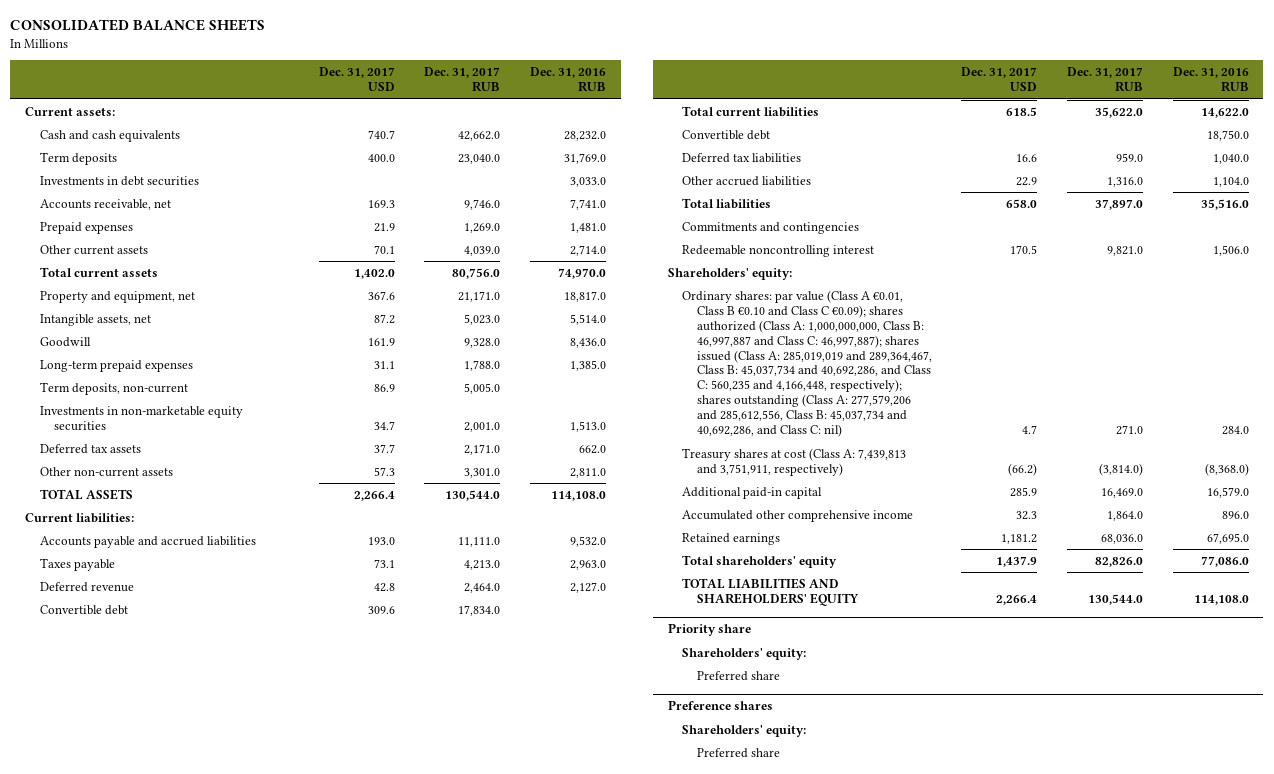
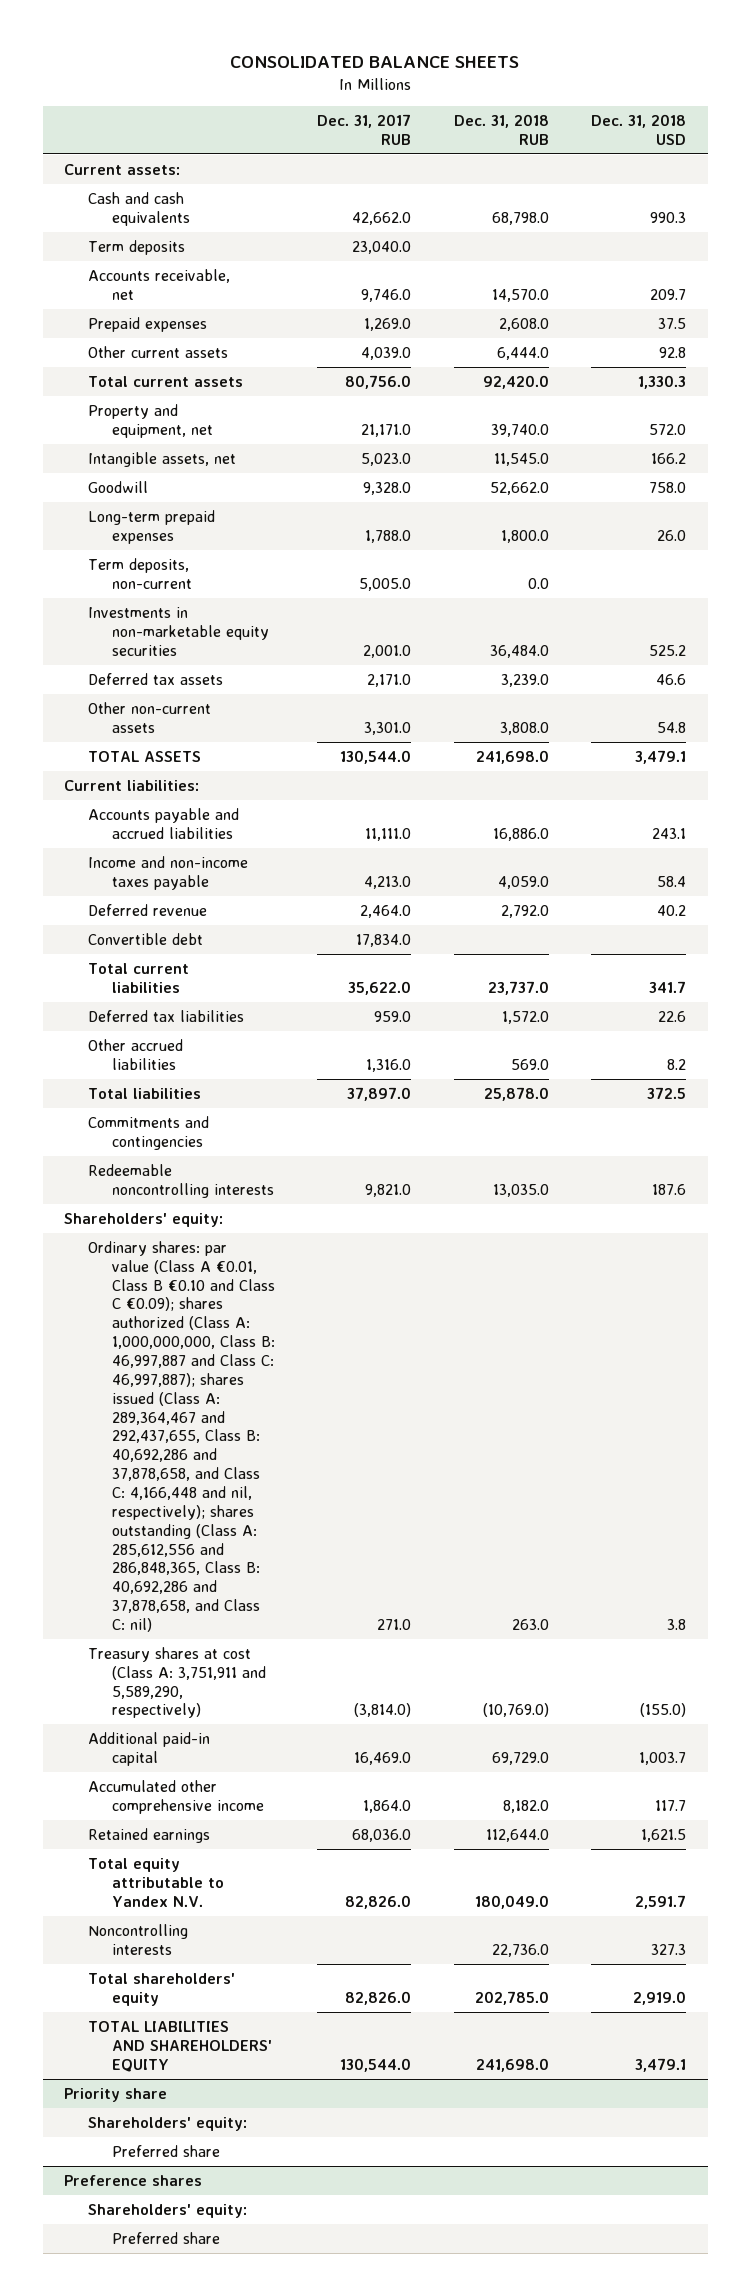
[318,67,395,92] Dec. 31, 2017 USD -> none
[529,67,606,93] Dec. 31, 2016 RUB -> none
none -> [453,113,549,145] Dec. 31, 2018 RUB
none -> [591,113,687,145] Dec. 31, 2018 USD
[39,175,199,186] Investments in debt securities -> none
[39,557,115,571] Taxes payable -> [88,855,249,890] Income and non-income taxes payable
[682,129,771,140] Convertible debt -> none
[682,244,875,257] Redeemable noncontrolling interest -> [88,1163,274,1198] Redeemable noncontrolling interests
[682,289,932,438] Ordinary shares: par value (Class A €0.01, Class B €0.10 and Class C €0.09); shares authorized (Class A: 1,000,000,000, Class B: 46,997,887 and Class C: 46,997,887); shares issued (Class A: 285,019,019 and 289,364,467, Class B: 45,037,734 and 40,692,286, and Class C: 560,235 and 4,166,448, respectively); shares outstanding (Class A: 277,579,206 and 285,612,556, Class B: 45,037,734 and 40,692,286, and Class C: nil) -> [88,1240,275,1632] Ordinary shares: par value (Class A €0.01, Class B €0.10 and Class C €0.09); shares authorized (Class A: 1,000,000,000, Class B: 46,997,887 and Class C: 46,997,887); shares issued (Class A: 289,364,467 and 292,437,655, Class B: 40,692,286 and 37,878,658, and Class C: 4,166,448 and nil, respectively); shares outstanding (Class A: 285,612,556 and 286,848,365, Class B: 40,692,286 and 37,878,658, and Class C: nil)
[682,447,907,476] Treasury shares at cost (Class A: 7,439,813 and 3,751,911, respectively) -> [88,1646,266,1719] Treasury shares at cost (Class A: 3,751,911 and 5,589,290, respectively)
none -> [88,1857,224,1907] Total equity attributable to Yandex N.V.
none -> [88,1923,189,1955] Noncontrolling interests

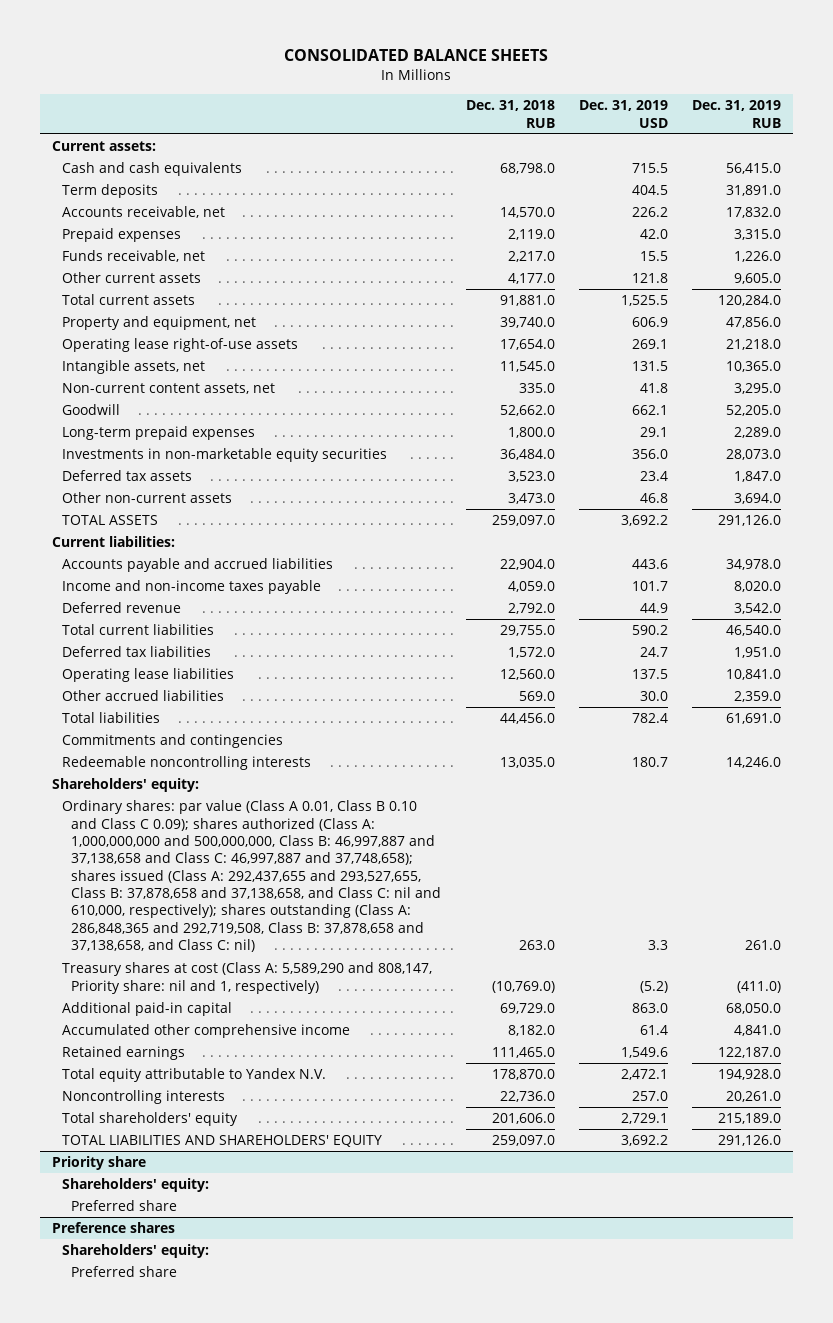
[317,113,412,145] Dec. 31, 2017 RUB -> none
[591,113,687,145] Dec. 31, 2018 USD -> none
none -> [578,100,668,128] Dec. 31, 2019 USD
none -> [691,100,781,128] Dec. 31, 2019 RUB
[498,317,549,331] 2,608.0 -> [507,229,555,241] 2,119.0
none -> [61,250,205,263] Funds receivable, net
[496,346,549,360] 6,444.0 -> [507,273,555,285] 4,177.0
[482,374,549,389] 92,420.0 -> [499,295,555,307] 91,881.0
none -> [61,338,298,353] Operating lease right-of-use assets
none -> [61,383,275,395] Non-current content assets, net
[88,557,192,589] Term deposits, non-current -> none
[500,673,549,687] 3,239.0 -> [507,471,555,483] 3,523.0
[499,721,549,735] 3,808.0 -> [507,493,555,505] 3,473.0
[475,749,549,764] 241,698.0 -> [491,515,555,527] 259,097.0
[492,827,549,841] 16,886.0 -> [499,559,555,571] 22,904.0
[88,932,204,945] Convertible debt -> none
[487,980,549,995] 23,737.0 -> [499,625,555,637] 29,755.0
none -> [61,668,234,683] Operating lease liabilities
[483,1086,549,1101] 25,878.0 -> [499,713,555,725] 44,456.0
[88,1240,275,1632] Ordinary shares: par value (Class A €0.01, Class B €0.10 and Class C €0.09); shares authorized (Class A: 1,000,000,000, Class B: 46,997,887 and Class C: 46,997,887); shares issued (Class A: 289,364,467 and 292,437,655, Class B: 40,692,286 and 37,878,658, and Class C: 4,166,448 and nil, respectively); shares outstanding (Class A: 285,612,556 and 286,848,365, Class B: 40,692,286 and 37,878,658, and Class C: nil) -> [61,800,442,953] Ordinary shares: par value (Class A 0.01, Class B 0.10 and Class C 0.09); shares authorized (Class A: 1,000,000,000 and 500,000,000, Class B: 46,997,887 and 37,138,658 and Class C: 46,997,887 and 37,748,658); shares issued (Class A: 292,437,655 and 293,527,655, Class B: 37,878,658 and 37,138,658, and Class C: nil and 610,000, respectively); shares outstanding (Class A: 286,848,365 and 292,719,508, Class B: 37,878,658 and 37,138,658, and Class C: nil)
[88,1646,266,1719] Treasury shares at cost (Class A: 3,751,911 and 5,589,290, respectively) -> [61,962,432,994] Treasury shares at cost (Class A: 5,589,290 and 808,147, Priority share: nil and 1, respectively)
[485,1828,549,1842] 112,644.0 -> [491,1047,555,1059] 111,465.0
[474,1894,549,1909] 180,049.0 -> [491,1069,555,1081] 178,870.0
[474,1990,549,2005] 202,785.0 -> [491,1113,555,1125] 201,606.0
[475,2057,549,2072] 241,698.0 -> [491,1135,555,1147] 259,097.0

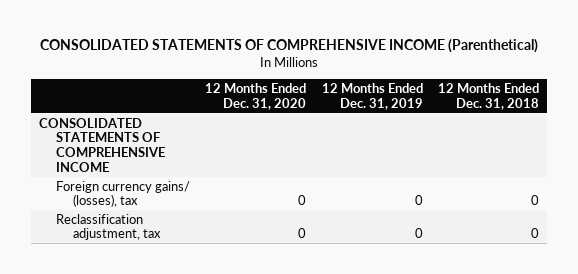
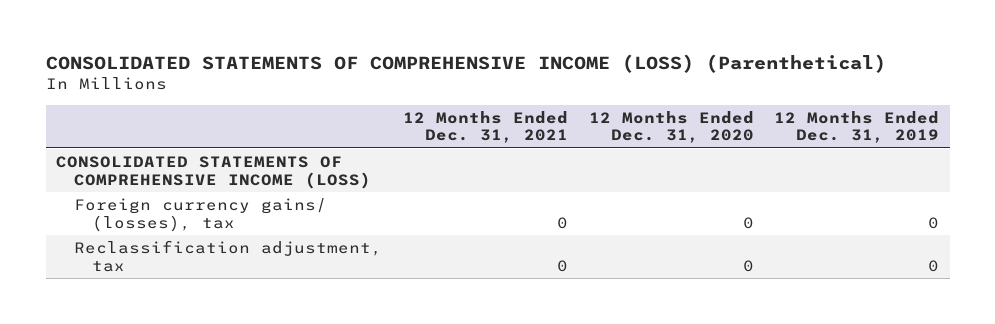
[40,39,539,54] CONSOLIDATED STATEMENTS OF COMPREHENSIVE INCOME (Parenthetical) -> [45,54,886,74] CONSOLIDATED STATEMENTS OF COMPREHENSIVE INCOME (LOSS) (Parenthetical)
[438,82,540,110] 12 Months Ended Dec. 31, 2018 -> none
none -> [402,110,568,144] 12 Months Ended Dec. 31, 2021
[38,117,165,172] CONSOLIDATED STATEMENTS OF COMPREHENSIVE INCOME -> [56,156,372,189] CONSOLIDATED STATEMENTS OF COMPREHENSIVE INCOME (LOSS)

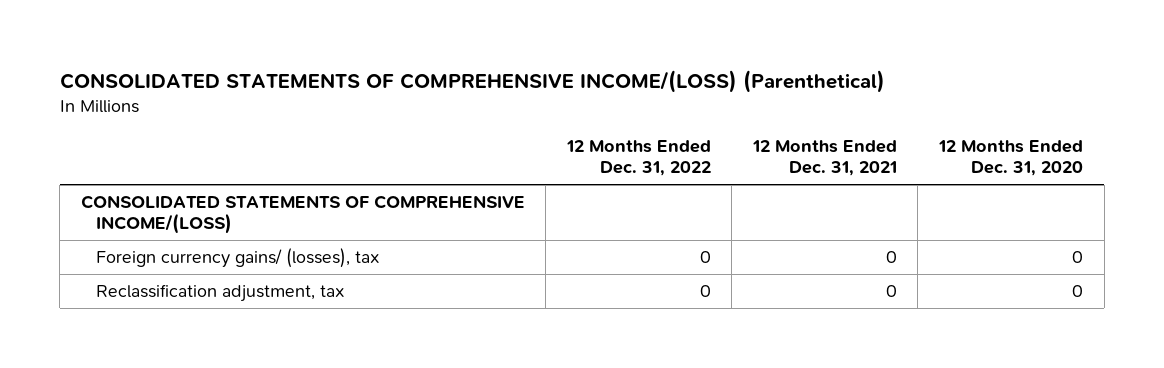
[45,54,886,74] CONSOLIDATED STATEMENTS OF COMPREHENSIVE INCOME (LOSS) (Parenthetical) -> [59,69,885,93] CONSOLIDATED STATEMENTS OF COMPREHENSIVE INCOME/(LOSS) (Parenthetical)
[774,110,940,144] 12 Months Ended Dec. 31, 2019 -> none
none -> [565,140,711,177] 12 Months Ended Dec. 31, 2022
[56,156,372,189] CONSOLIDATED STATEMENTS OF COMPREHENSIVE INCOME (LOSS) -> [80,194,525,234] CONSOLIDATED STATEMENTS OF COMPREHENSIVE INCOME/(LOSS)

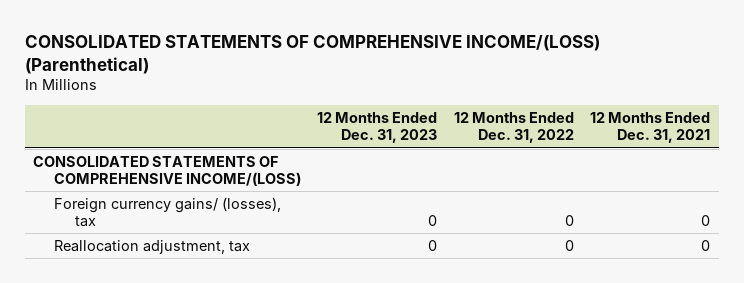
[938,140,1084,177] 12 Months Ended Dec. 31, 2020 -> none
none -> [317,112,438,144] 12 Months Ended Dec. 31, 2023
[96,283,345,302] Reclassification adjustment, tax -> [53,240,250,255] Reallocation adjustment, tax

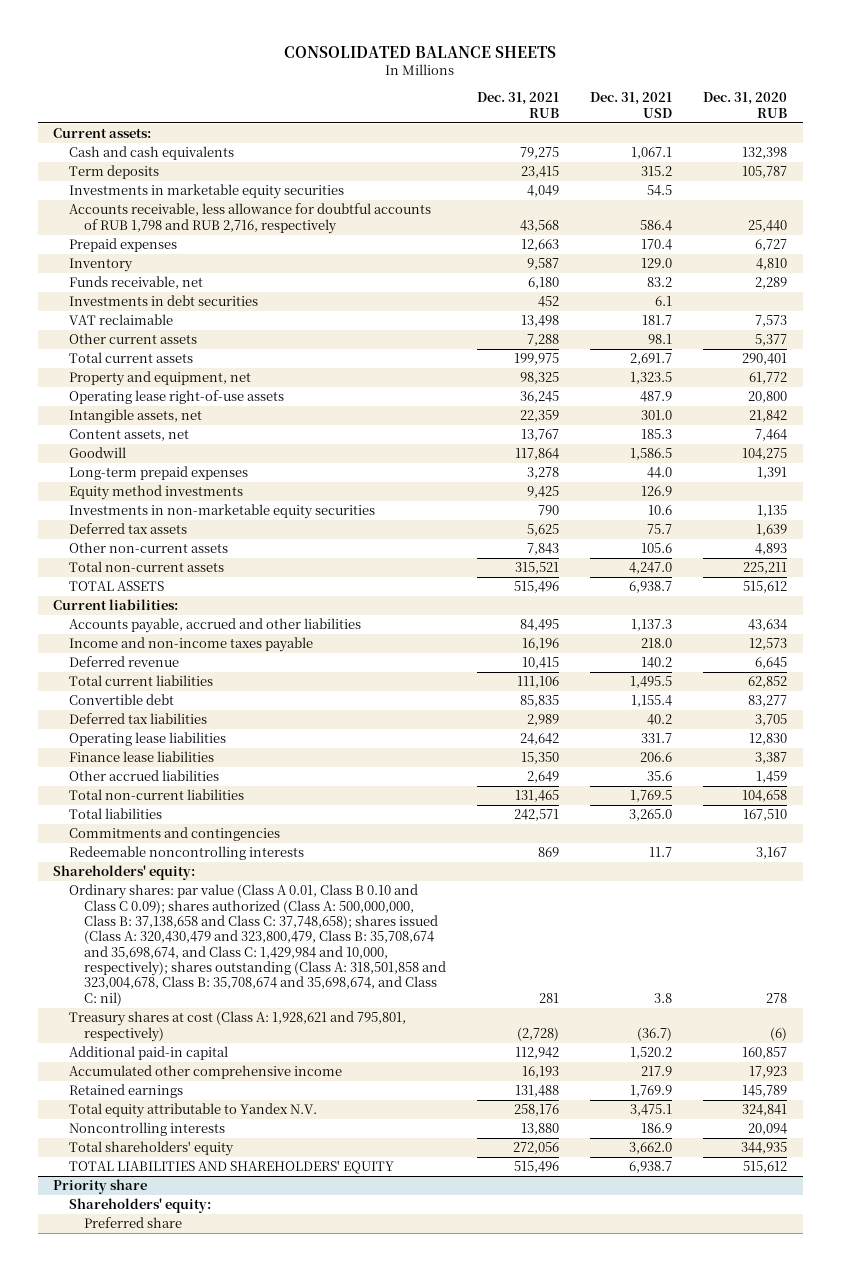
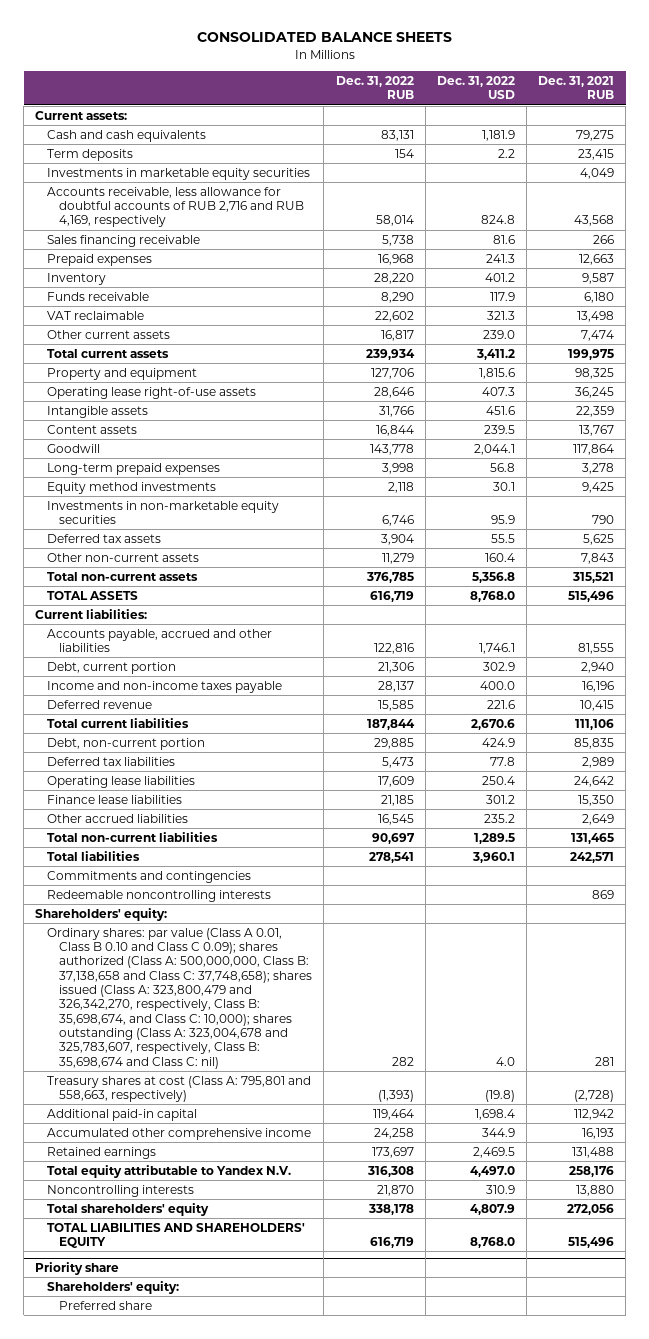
[590,92,673,118] Dec. 31, 2021 USD -> none
[703,92,788,118] Dec. 31, 2020 RUB -> none
none -> [335,75,414,100] Dec. 31, 2022 RUB
none -> [436,75,515,100] Dec. 31, 2022 USD
[68,203,431,234] Accounts receivable, less allowance for doubtful accounts of RUB 1,798 and RUB 2,716, respectively -> [47,186,305,228] Accounts receivable, less allowance for doubtful accounts of RUB 2,716 and RUB 4,169, respectively
none -> [47,234,201,247] Sales financing receivable
[68,295,258,307] Investments in debt securities -> none
[68,276,203,290] Funds receivable, net -> [47,291,150,301] Funds receivable
[526,334,559,347] 7,288 -> [581,329,615,341] 7,474
[68,371,251,387] Property and equipment, net -> [47,367,198,380] Property and equipment
[68,409,202,424] Intangible assets, net -> [47,405,149,418] Intangible assets
[68,429,189,442] Content assets, net -> [47,424,138,434] Content assets
[519,619,559,632] 84,495 -> [578,643,615,655] 81,555
none -> [47,661,177,674] Debt, current portion
[68,694,174,706] Convertible debt -> [47,737,206,750] Debt, non-current portion
[68,884,446,1006] Ordinary shares: par value (Class A 0.01, Class B 0.10 and Class C 0.09); shares authorized (Class A: 500,000,000, Class B: 37,138,658 and Class C: 37,748,658); shares issued (Class A: 320,430,479 and 323,800,479, Class B: 35,708,674 and 35,698,674, and Class C: 1,429,984 and 10,000, respectively); shares outstanding (Class A: 318,501,858 and 323,004,678, Class B: 35,708,674 and 35,698,674, and Class C: nil) -> [47,927,313,1069] Ordinary shares: par value (Class A 0.01, Class B 0.10 and Class C 0.09); shares authorized (Class A: 500,000,000, Class B: 37,138,658 and Class C: 37,748,658); shares issued (Class A: 323,800,479 and 326,342,270, respectively, Class B: 35,698,674, and Class C: 10,000); shares outstanding (Class A: 323,004,678 and 325,783,607, respectively, Class B: 35,698,674 and Class C: nil)
[68,1011,406,1042] Treasury shares at cost (Class A: 1,928,621 and 795,801, respectively) -> [47,1075,312,1103] Treasury shares at cost (Class A: 795,801 and 558,663, respectively)

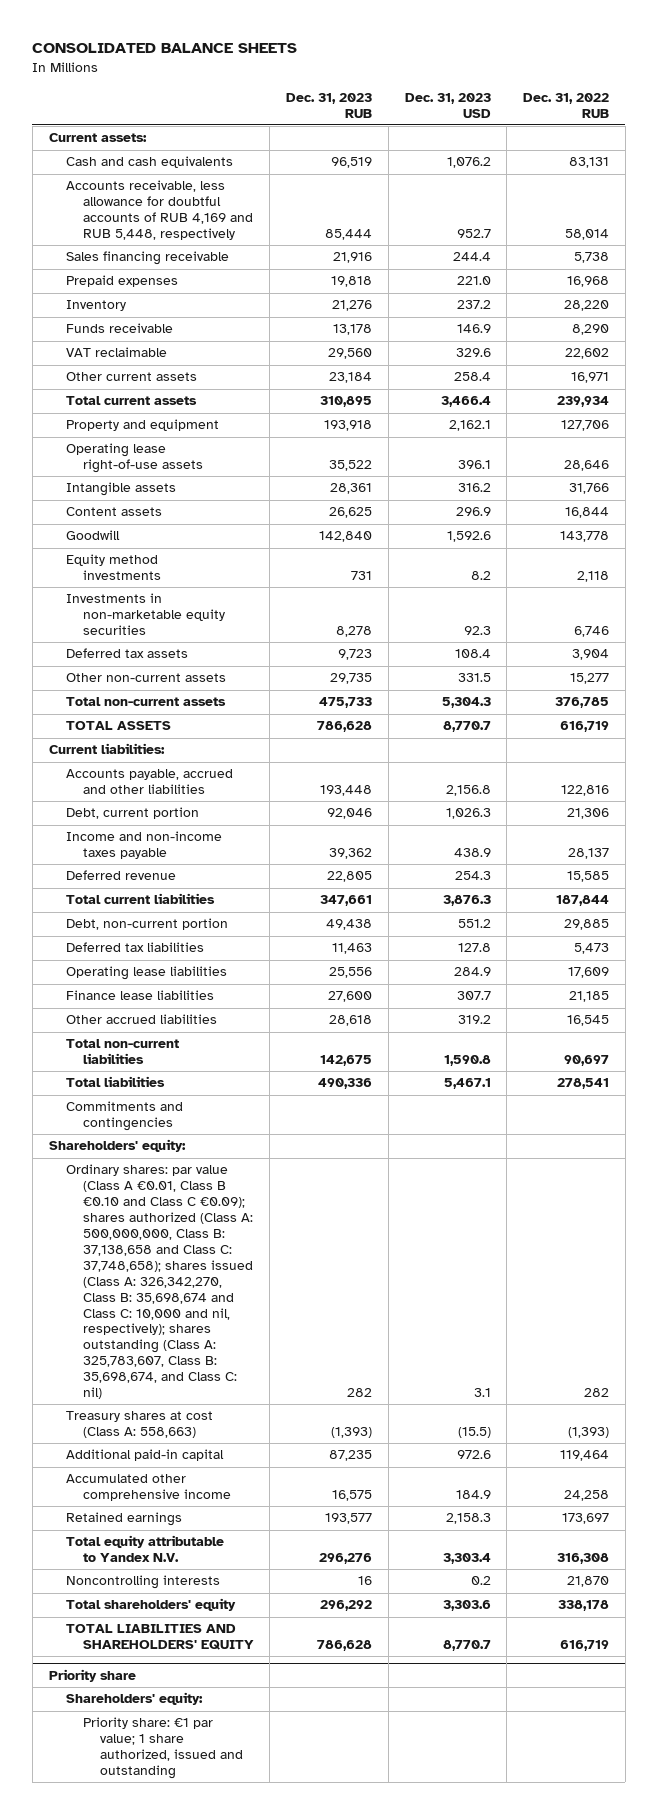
[436,75,515,100] Dec. 31, 2022 USD -> none
[538,75,615,100] Dec. 31, 2021 RUB -> none
none -> [286,92,373,118] Dec. 31, 2023 RUB
none -> [404,92,491,118] Dec. 31, 2023 USD
[47,148,134,161] Term deposits -> none
[47,167,311,180] Investments in marketable equity securities -> none
[47,186,305,228] Accounts receivable, less allowance for doubtful accounts of RUB 2,716 and RUB 4,169, respectively -> [65,180,253,241] Accounts receivable, less allowance for doubtful accounts of RUB 4,169 and RUB 5,448, respectively
[380,329,414,341] 16,817 -> [570,372,609,384] 16,971
[47,462,221,475] Long-term prepaid expenses -> none
[381,552,414,564] 11,279 -> [569,673,609,685] 15,277
[47,889,272,902] Redeemable noncontrolling interests -> none
[47,927,313,1069] Ordinary shares: par value (Class A 0.01, Class B 0.10 and Class C 0.09); shares authorized (Class A: 500,000,000, Class B: 37,138,658 and Class C: 37,748,658); shares issued (Class A: 323,800,479 and 326,342,270, respectively, Class B: 35,698,674, and Class C: 10,000); shares outstanding (Class A: 323,004,678 and 325,783,607, respectively, Class B: 35,698,674 and Class C: nil) -> [65,1164,253,1400] Ordinary shares: par value (Class A €0.01, Class B €0.10 and Class C €0.09); shares authorized (Class A: 500,000,000, Class B: 37,138,658 and Class C: 37,748,658); shares issued (Class A: 326,342,270, Class B: 35,698,674 and Class C: 10,000 and nil, respectively); shares outstanding (Class A: 325,783,607, Class B: 35,698,674, and Class C: nil)
[47,1075,312,1103] Treasury shares at cost (Class A: 795,801 and 558,663, respectively) -> [65,1411,213,1439] Treasury shares at cost (Class A: 558,663)
[59,1300,153,1310] Preferred share -> [82,1717,243,1780] Priority share: €1 par value; 1 share authorized, issued and outstanding

